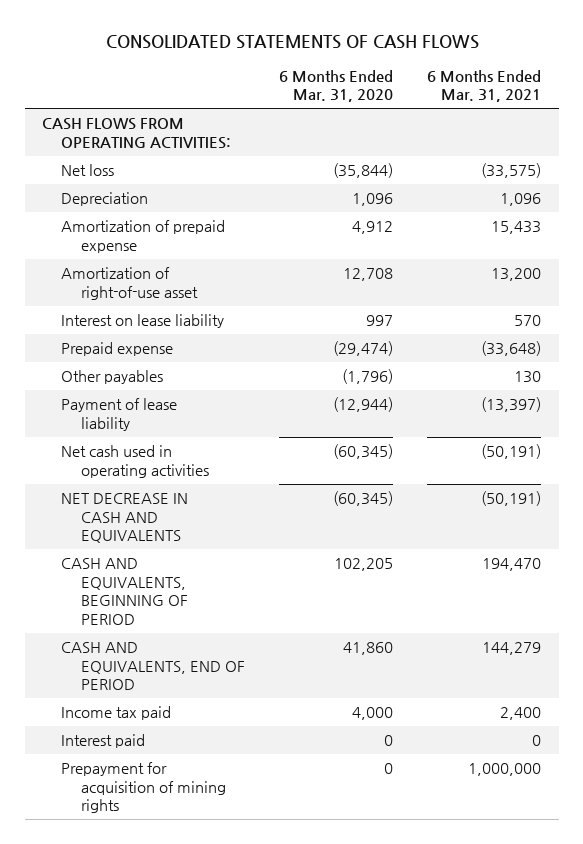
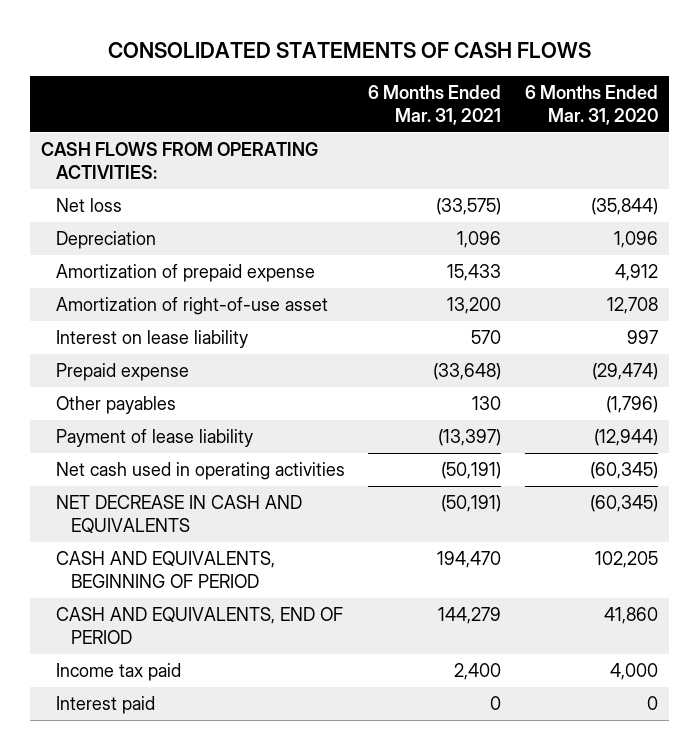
[61,762,226,814] Prepayment for acquisition of mining rights -> none

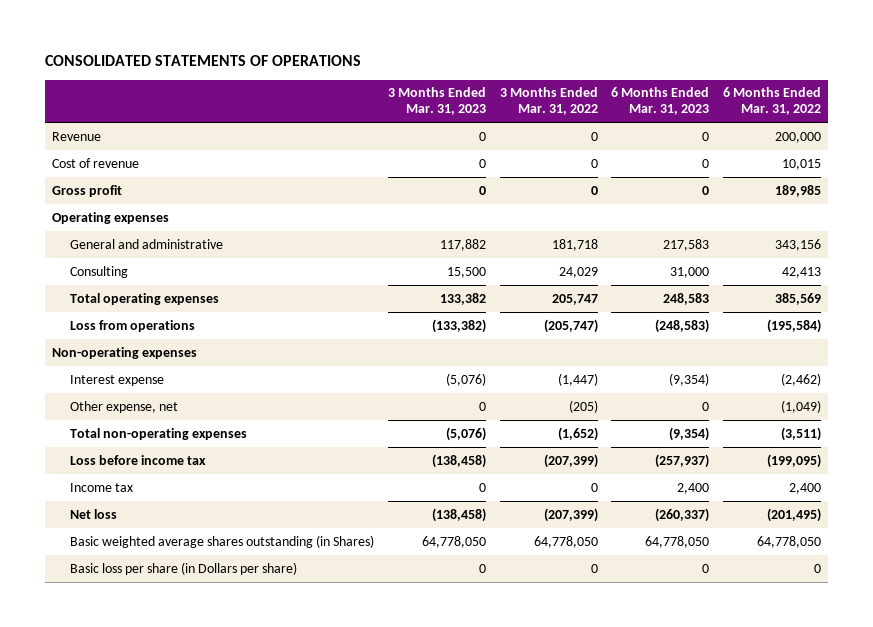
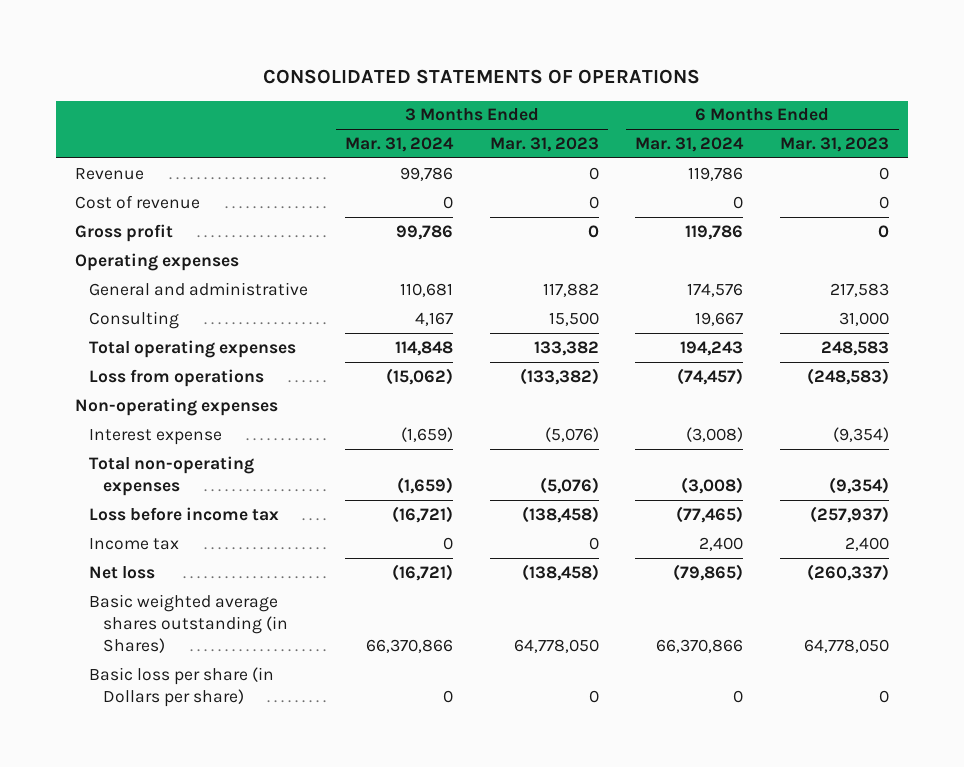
[499,87,598,116] 3 Months Ended Mar. 31, 2022 -> none
[723,87,822,116] 6 Months Ended Mar. 31, 2022 -> none
none -> [344,137,454,153] Mar. 31, 2024
none -> [635,137,745,153] Mar. 31, 2024
[69,400,178,413] Other expense, net -> none

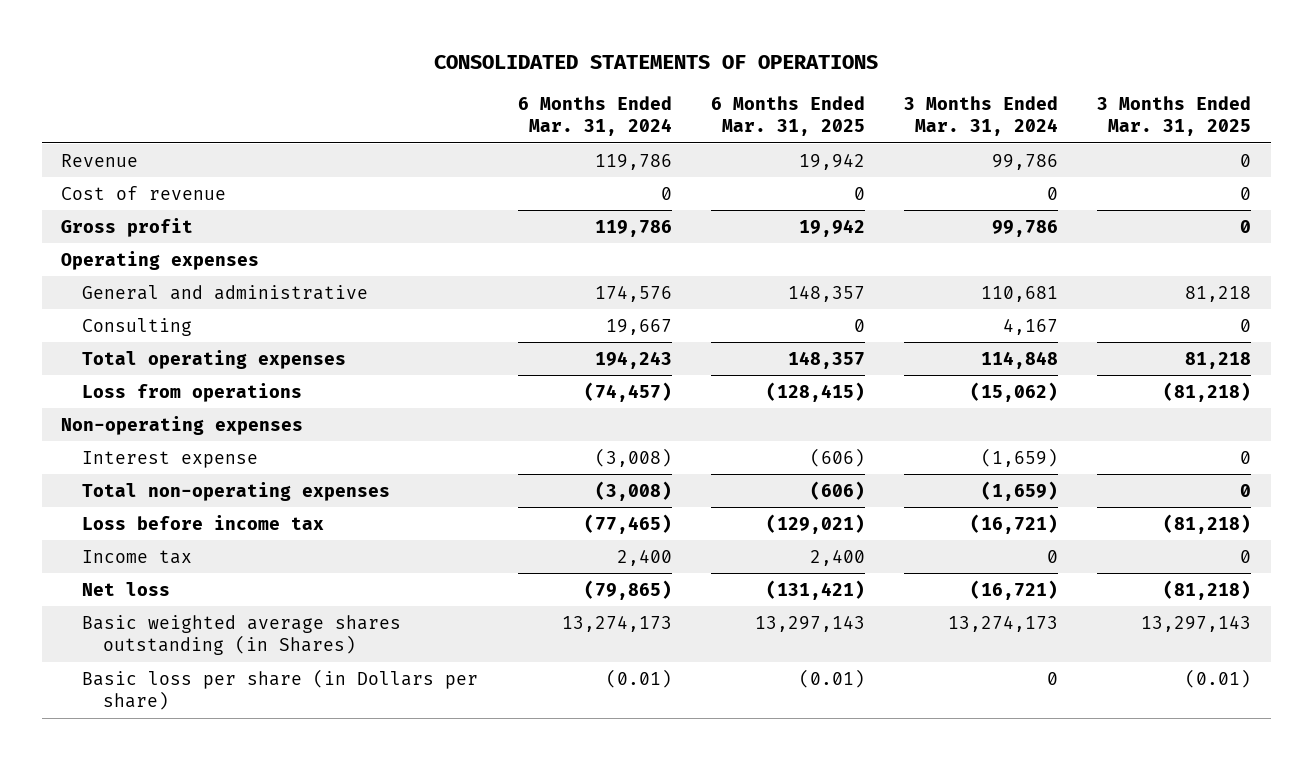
[489,137,599,153] Mar. 31, 2023 -> none
[780,137,890,153] Mar. 31, 2023 -> none
none -> [710,95,865,137] 6 Months Ended Mar. 31, 2025
none -> [1097,95,1252,137] 3 Months Ended Mar. 31, 2025
[365,639,453,654] 66,370,866 -> [948,614,1059,632] 13,274,173
[656,639,744,654] 66,370,866 -> [561,614,672,632] 13,274,173
[733,689,744,703] 0 -> [605,668,672,688] (0.01)

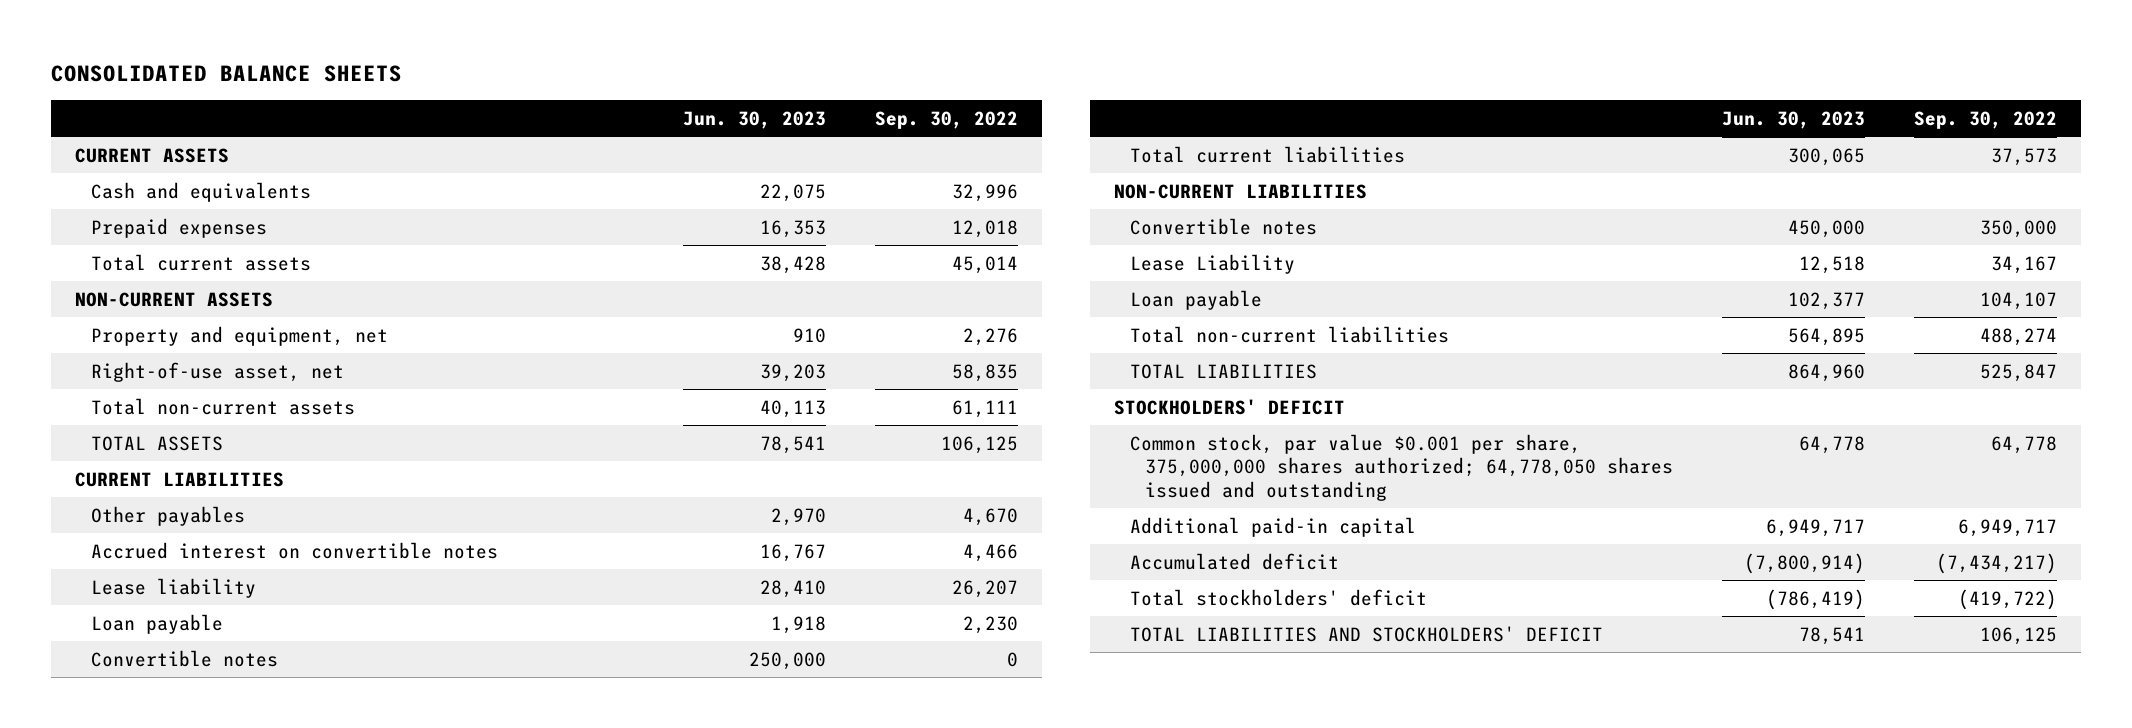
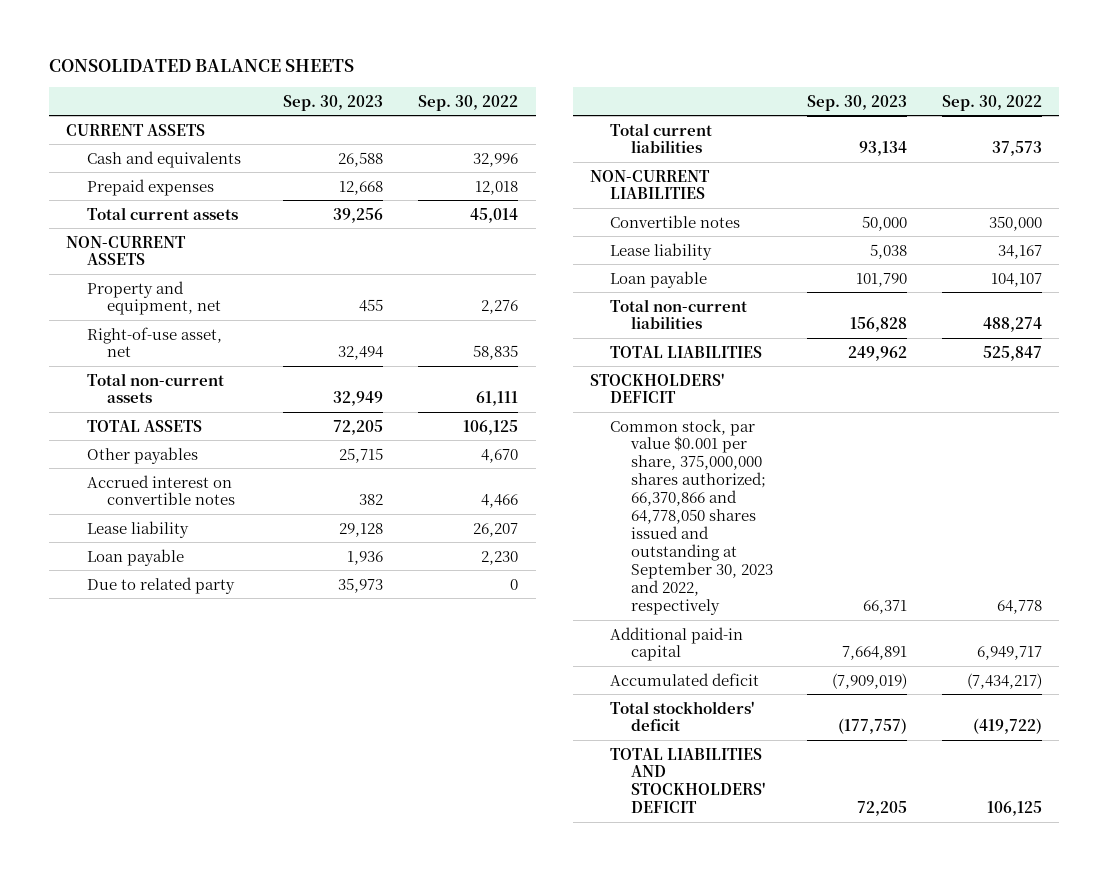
[683,110,827,129] Jun. 30, 2023 -> none
none -> [283,94,384,111] Sep. 30, 2023
[75,471,285,487] CURRENT LIABILITIES -> none
[90,649,278,667] Convertible notes -> none
none -> [86,576,235,594] Due to related party
[1129,253,1295,274] Lease Liability -> [610,242,713,260] Lease liability
[1129,433,1674,501] Common stock, par value $0.001 per share, 375,000,000 shares authorized; 64,778,050 shares issued and outstanding -> [610,418,773,616] Common stock, par value $0.001 per share, 375,000,000 shares authorized; 66,370,866 and 64,778,050 shares issued and outstanding at September 30, 2023 and 2022, respectively

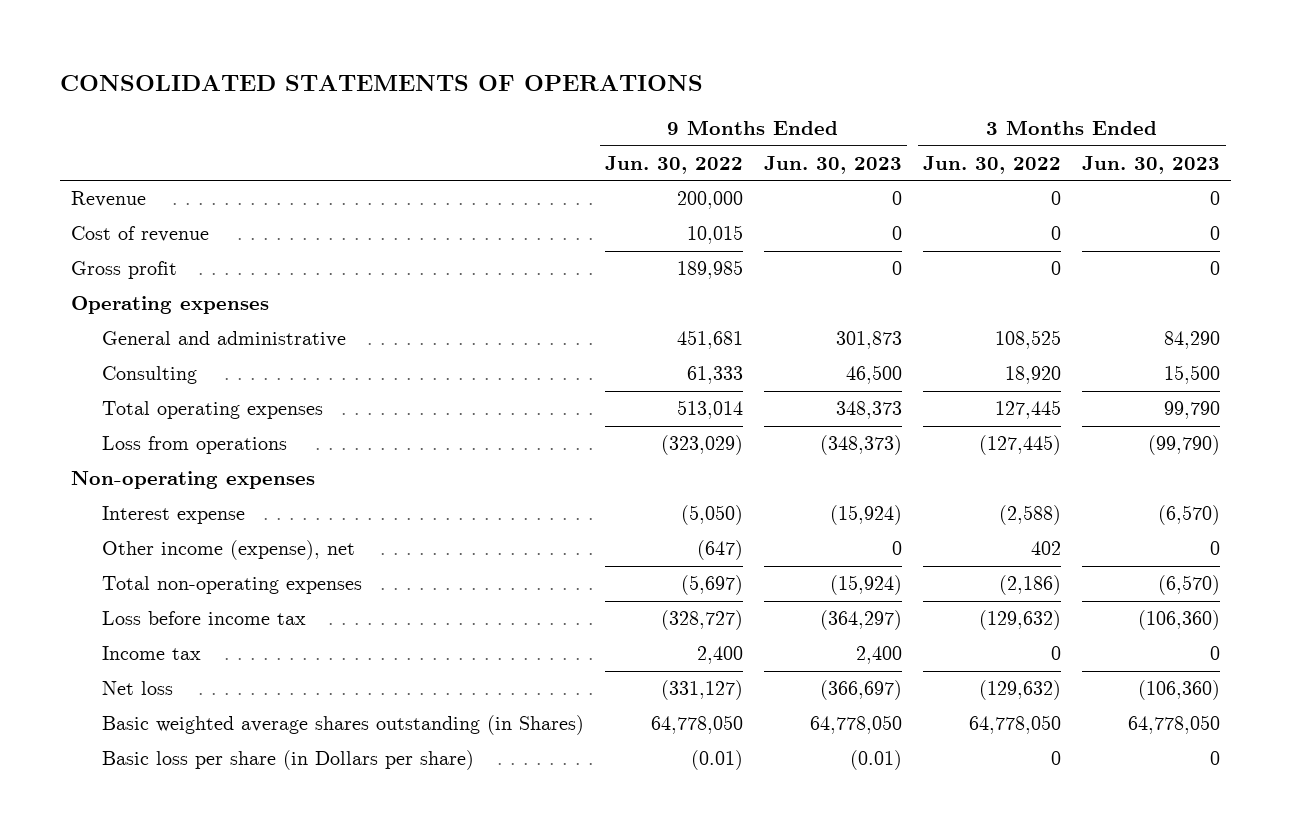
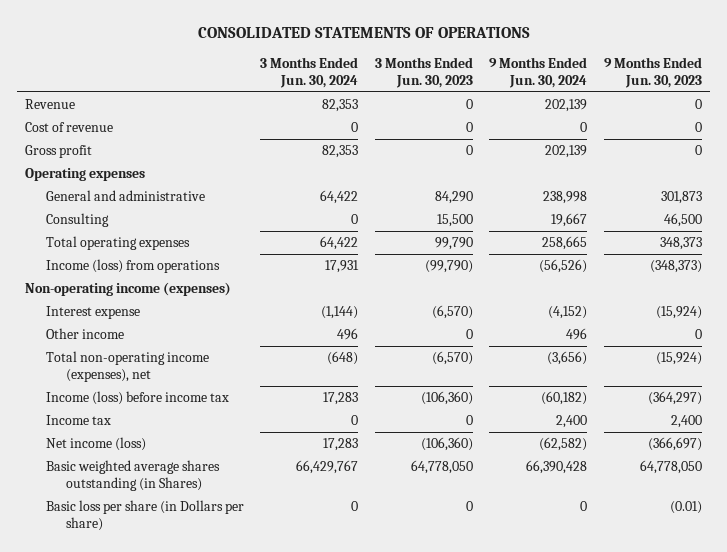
[604,155,743,174] Jun. 30, 2022 -> none
[923,155,1062,174] Jun. 30, 2022 -> none
none -> [260,57,359,88] 3 Months Ended Jun. 30, 2024
none -> [489,57,588,88] 9 Months Ended Jun. 30, 2024
[101,436,287,455] Loss from operations -> [45,259,220,274] Income (loss) from operations
[70,471,315,490] Non-operating expenses -> [25,282,232,297] Non-operating income (expenses)
[101,540,355,561] Other income (expense), net -> [45,328,124,340] Other income
[101,576,362,595] Total non-operating expenses -> [45,351,209,382] Total non-operating income (expenses), net
[101,611,306,626] Loss before income tax -> [45,391,229,406] Income (loss) before income tax
[101,681,173,696] Net loss -> [45,437,146,452] Net income (loss)

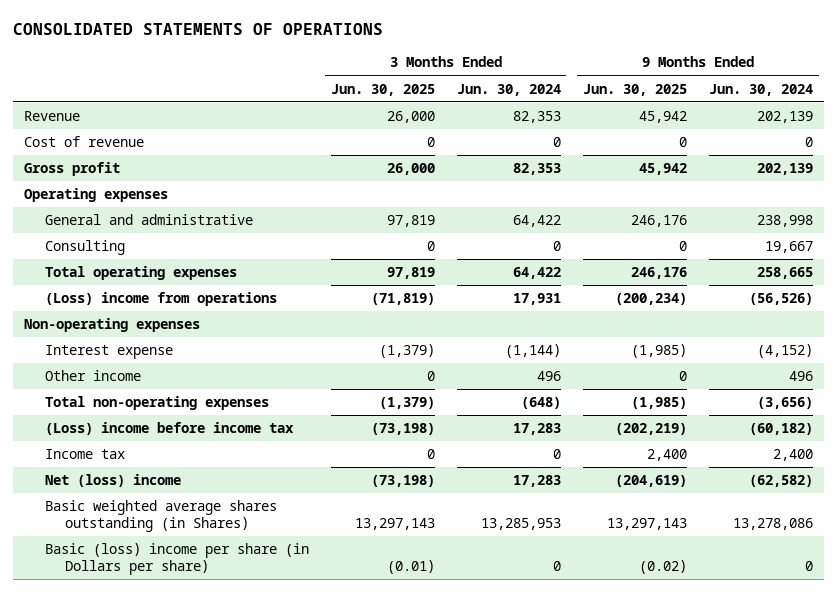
[374,57,473,88] 3 Months Ended Jun. 30, 2023 -> none
[603,57,702,88] 9 Months Ended Jun. 30, 2023 -> none
none -> [330,83,435,96] Jun. 30, 2025
none -> [582,83,687,96] Jun. 30, 2025
[45,259,220,274] Income (loss) from operations -> [44,292,277,307] (Loss) income from operations
[25,282,232,297] Non-operating income (expenses) -> [24,318,201,333] Non-operating expenses
[45,351,209,382] Total non-operating income (expenses), net -> [44,396,269,411] Total non-operating expenses
[45,391,229,406] Income (loss) before income tax -> [44,422,294,436] (Loss) income before income tax
[45,437,146,452] Net income (loss) -> [44,474,181,488] Net (loss) income
[296,460,359,475] 66,429,767 -> [480,518,561,531] 13,285,953
[526,460,588,475] 66,390,428 -> [732,518,813,531] 13,278,086
[45,500,244,531] Basic loss per share (in Dollars per share) -> [44,543,309,576] Basic (loss) income per share (in Dollars per share)

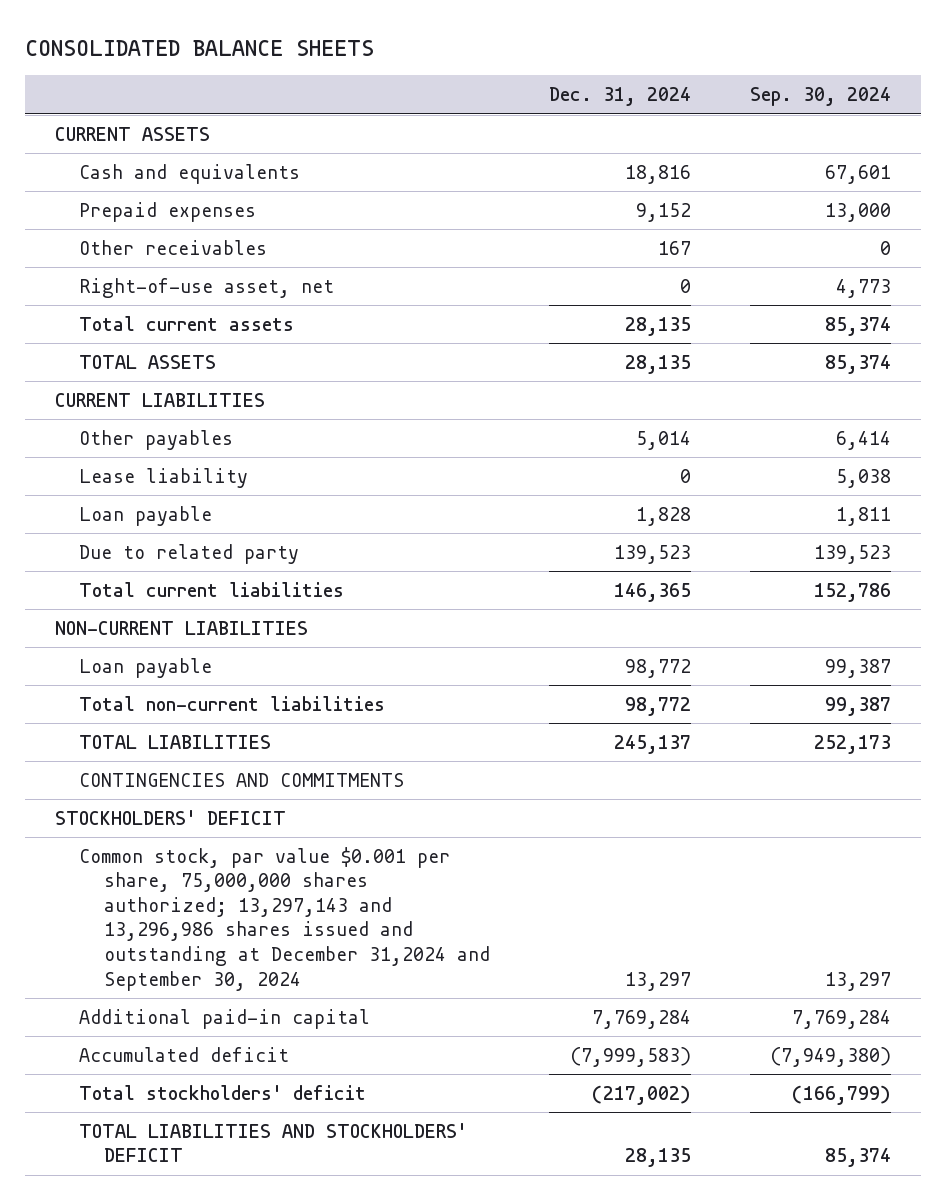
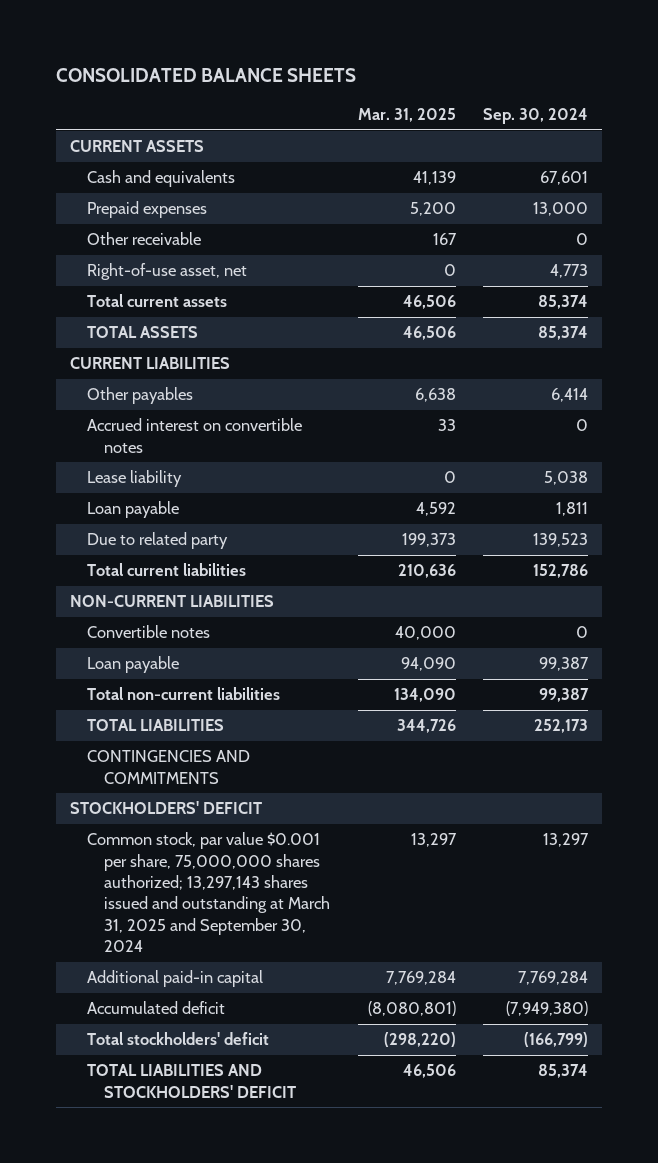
[549,87,692,107] Dec. 31, 2024 -> none
none -> [357,107,456,122] Mar. 31, 2025
[79,239,268,255] Other receivables -> [87,232,202,246] Other receivable
none -> [87,418,303,453] Accrued interest on convertible notes
none -> [87,625,211,639] Convertible notes
[79,846,491,991] Common stock, par value $0.001 per share, 75,000,000 shares authorized; 13,297,143 and 13,296,986 shares issued and outstanding at December 31,2024 and September 30, 2024 -> [87,832,330,953] Common stock, par value $0.001 per share, 75,000,000 shares authorized; 13,297,143 shares issued and outstanding at March 31, 2025 and September 30, 2024

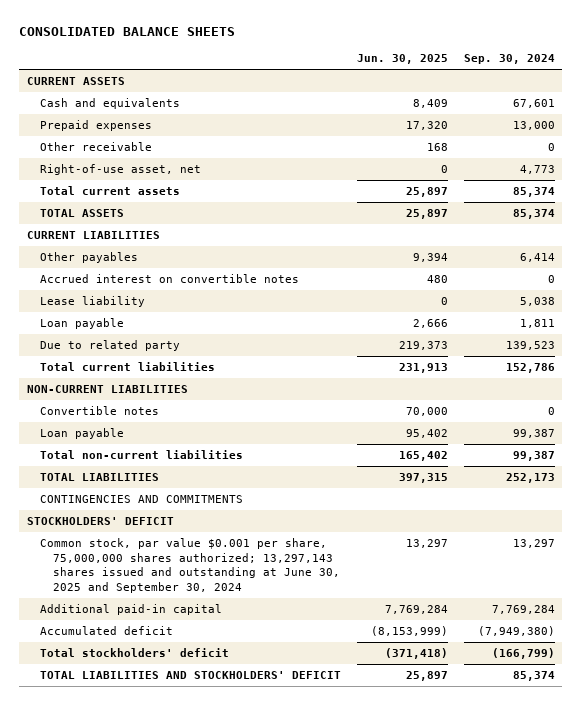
[357,107,456,122] Mar. 31, 2025 -> none
none -> [356,54,448,65] Jun. 30, 2025
[87,832,330,953] Common stock, par value $0.001 per share, 75,000,000 shares authorized; 13,297,143 shares issued and outstanding at March 31, 2025 and September 30, 2024 -> [39,538,340,593] Common stock, par value $0.001 per share, 75,000,000 shares authorized; 13,297,143 shares issued and outstanding at June 30, 2025 and September 30, 2024

